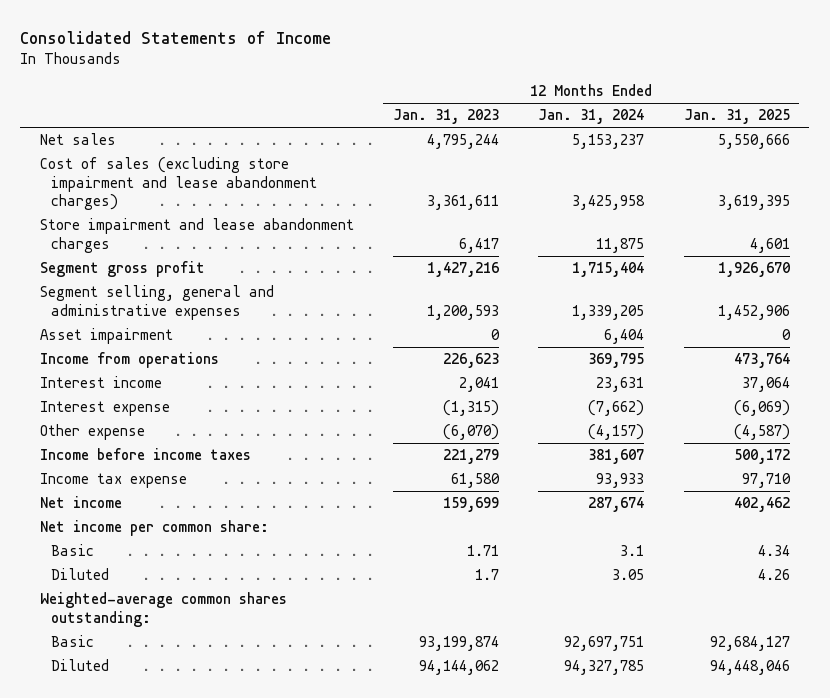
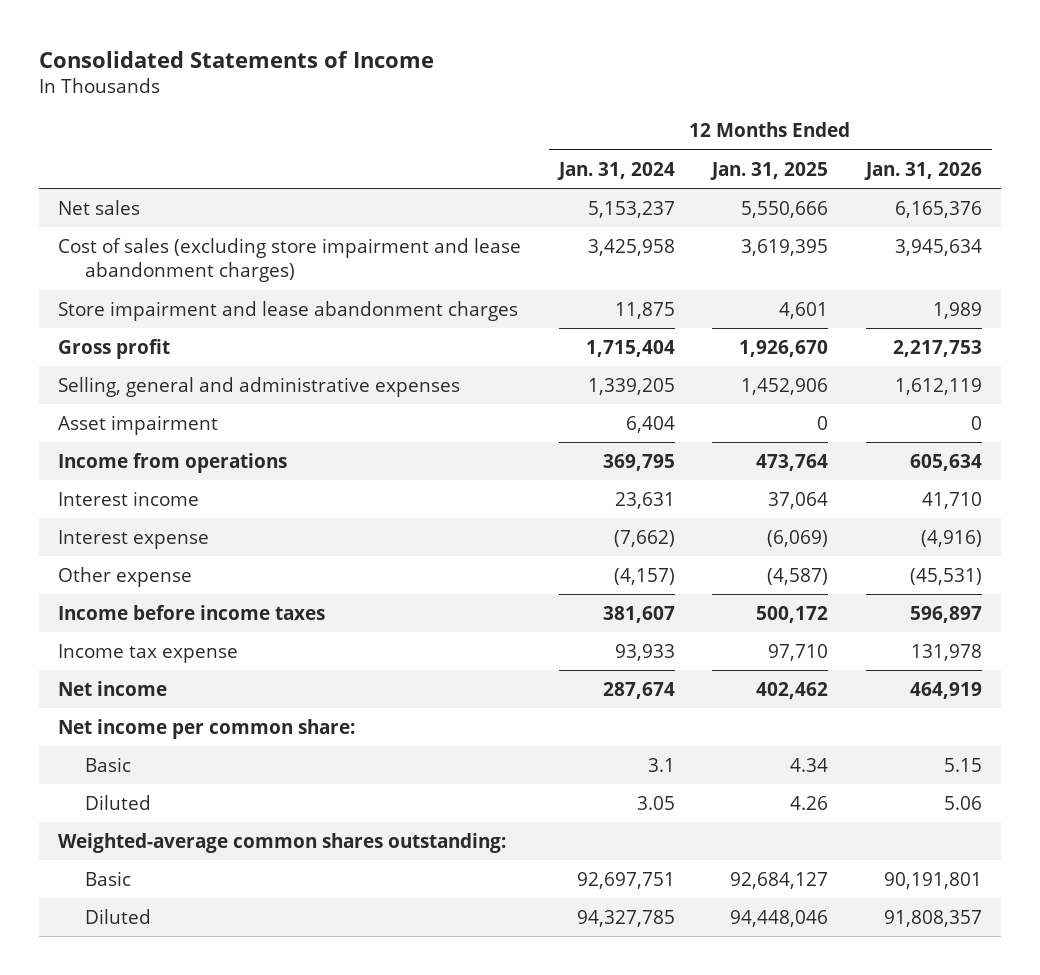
[393,109,500,125] Jan. 31, 2023 -> none
none -> [864,161,983,180] Jan. 31, 2026
[39,261,205,278] Segment gross profit -> [57,338,170,359] Gross profit
[39,285,274,320] Segment selling, general and administrative expenses -> [57,376,460,397] Selling, general and administrative expenses

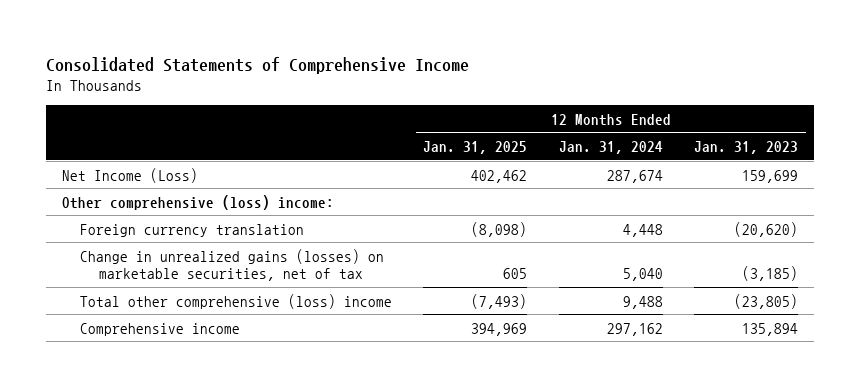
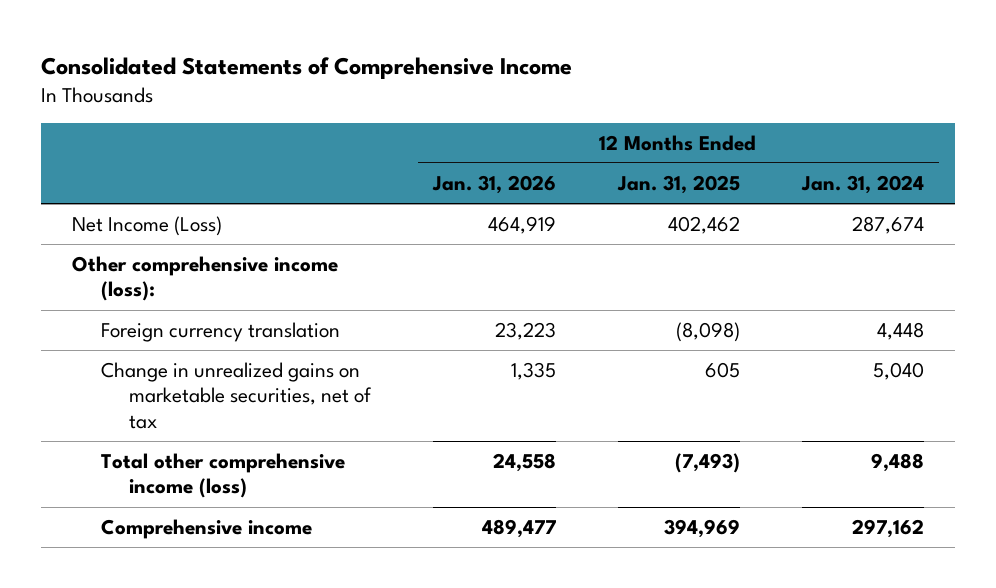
[694,141,799,155] Jan. 31, 2023 -> none
none -> [432,174,557,194] Jan. 31, 2026
[61,194,334,210] Other comprehensive (loss) income: -> [72,256,339,302] Other comprehensive income (loss):
[80,248,385,282] Change in unrealized gains (losses) on marketable securities, net of tax -> [100,362,373,429] Change in unrealized gains on marketable securities, net of tax
[80,293,393,309] Total other comprehensive (loss) income -> [100,453,345,499] Total other comprehensive income (loss)

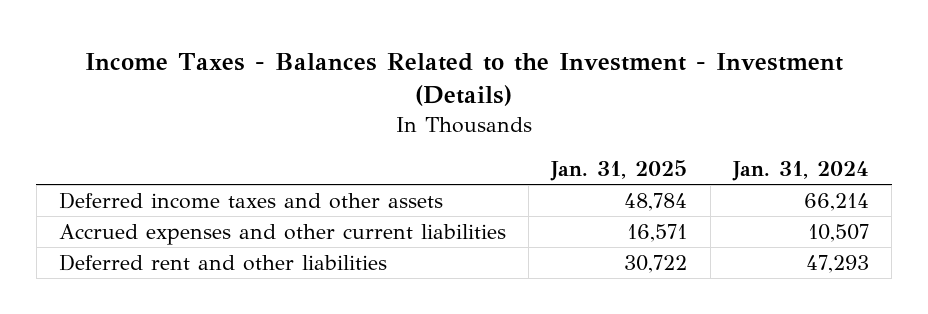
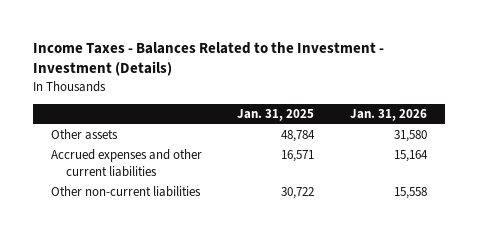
[731,161,869,182] Jan. 31, 2024 -> none
none -> [350,109,428,122] Jan. 31, 2026
[59,191,444,209] Deferred income taxes and other assets -> [50,129,118,141] Other assets
[59,253,388,271] Deferred rent and other liabilities -> [50,186,201,198] Other non-current liabilities

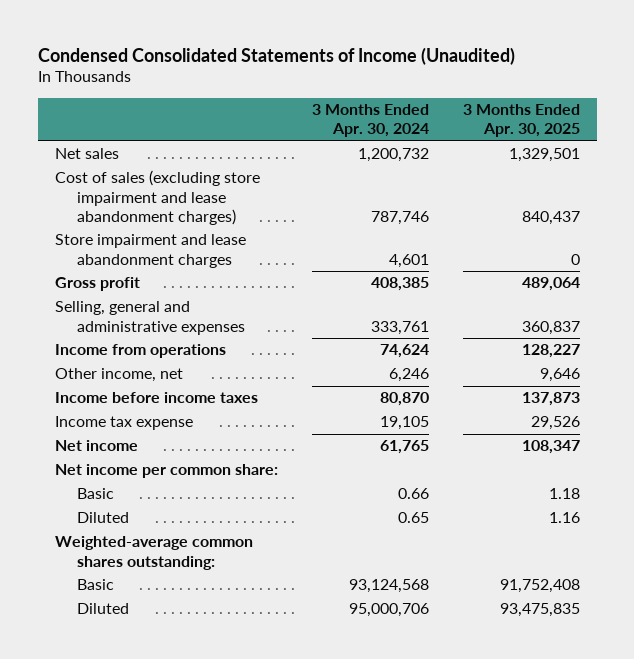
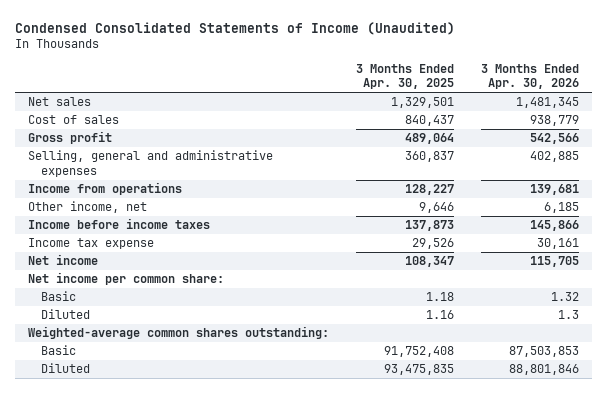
[311,104,429,138] 3 Months Ended Apr. 30, 2024 -> none
none -> [480,63,579,90] 3 Months Ended Apr. 30, 2026
[54,234,246,268] Store impairment and lease abandonment charges -> none
[54,170,260,225] Cost of sales (excluding store impairment and lease abandonment charges) -> [28,115,120,125] Cost of sales

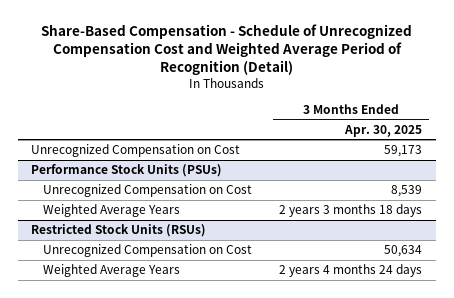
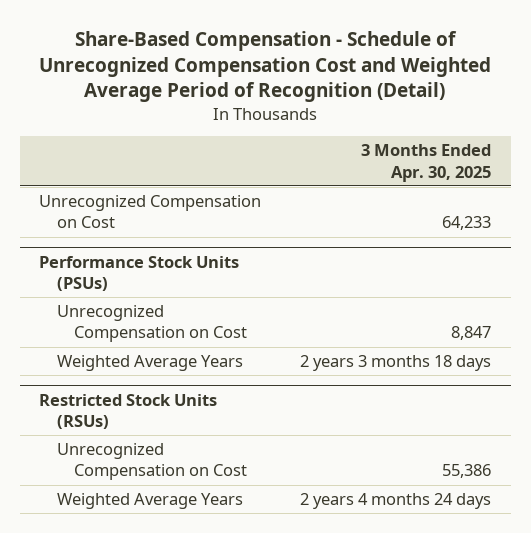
[384,145,423,158] 59,173 -> [442,216,492,231] 64,233
[391,185,423,198] 8,539 -> [451,326,492,341] 8,847
[384,245,423,258] 50,634 -> [442,464,492,479] 55,386

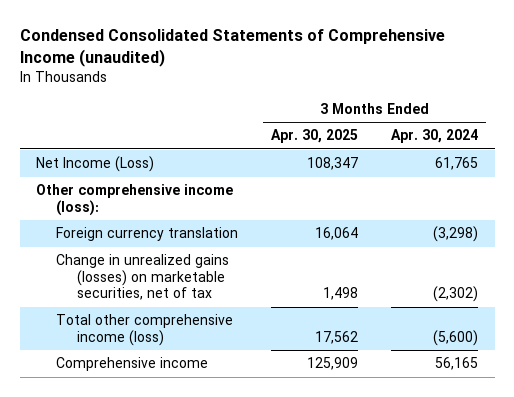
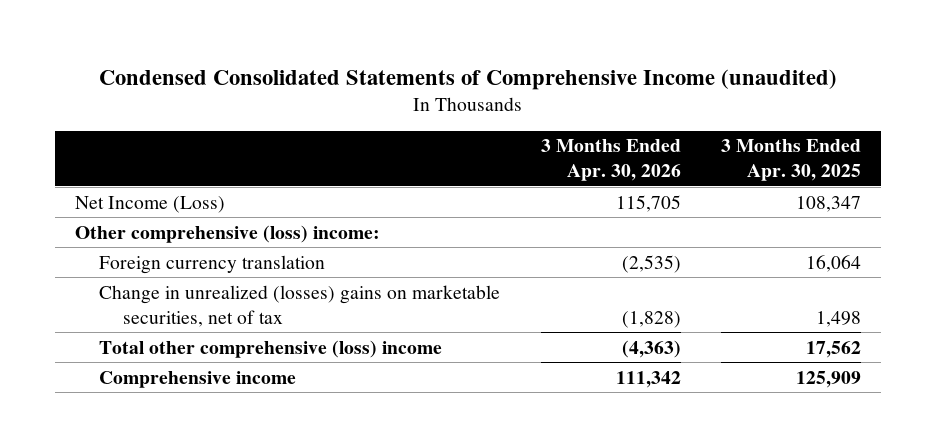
[391,129,479,144] Apr. 30, 2024 -> none
none -> [540,139,681,182] 3 Months Ended Apr. 30, 2026
[36,184,234,216] Other comprehensive income (loss): -> [75,224,381,243] Other comprehensive (loss) income:
[56,254,230,301] Change in unrealized gains (losses) on marketable securities, net of tax -> [99,284,501,327] Change in unrealized (losses) gains on marketable securities, net of tax
[56,314,234,346] Total other comprehensive income (loss) -> [99,339,443,358] Total other comprehensive (loss) income

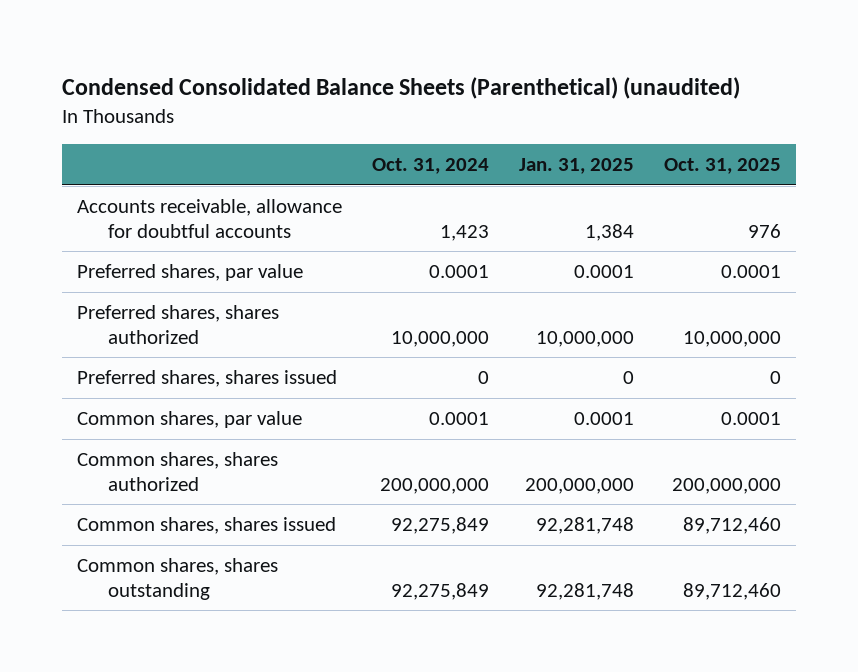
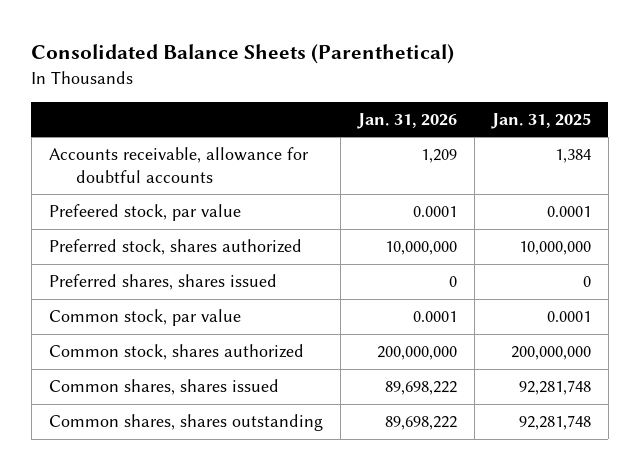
[62,76,741,99] Condensed Consolidated Balance Sheets (Parenthetical) (unaudited) -> [31,44,455,65] Consolidated Balance Sheets (Parenthetical)
[372,158,490,175] Oct. 31, 2024 -> none
[664,158,782,175] Oct. 31, 2025 -> none
none -> [356,112,457,129] Jan. 31, 2026
[77,264,304,282] Preferred shares, par value -> [48,204,241,222] Prefeered stock, par value
[77,305,280,344] Preferred shares, shares authorized -> [48,239,302,256] Preferred stock, shares authorized
[77,411,303,429] Common shares, par value -> [48,309,241,327] Common stock, par value
[77,452,279,491] Common shares, shares authorized -> [48,344,304,361] Common stock, shares authorized

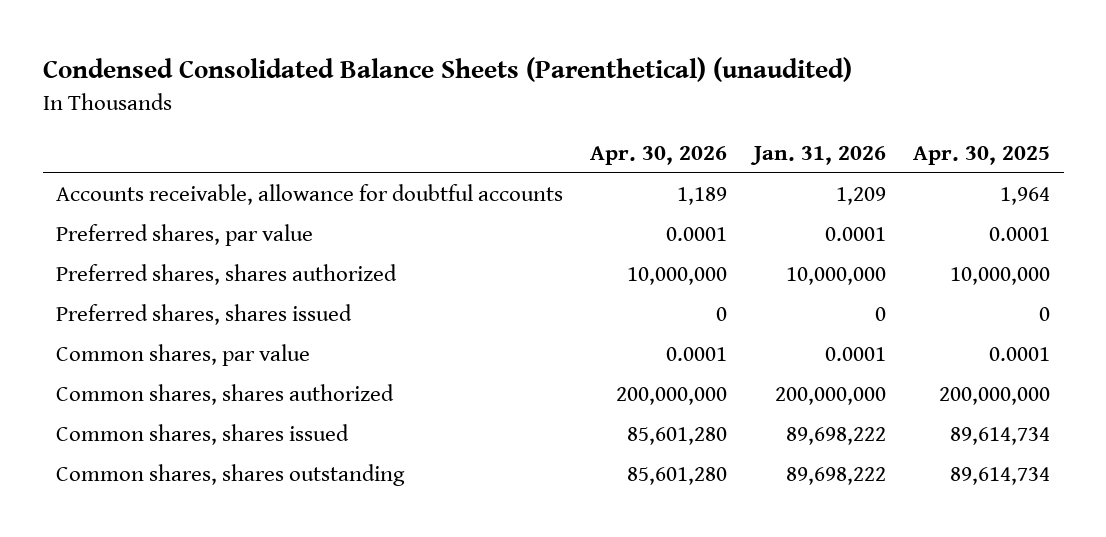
[31,44,455,65] Consolidated Balance Sheets (Parenthetical) -> [42,57,852,83] Condensed Consolidated Balance Sheets (Parenthetical) (unaudited)
[490,112,591,129] Jan. 31, 2025 -> none
none -> [590,145,728,165] Apr. 30, 2026
none -> [913,145,1051,165] Apr. 30, 2025
[48,204,241,222] Prefeered stock, par value -> [56,224,314,247] Preferred shares, par value
[48,239,302,256] Preferred stock, shares authorized -> [56,264,398,286] Preferred shares, shares authorized
[48,309,241,327] Common stock, par value -> [56,344,311,367] Common shares, par value
[48,344,304,361] Common stock, shares authorized -> [56,384,395,406] Common shares, shares authorized

